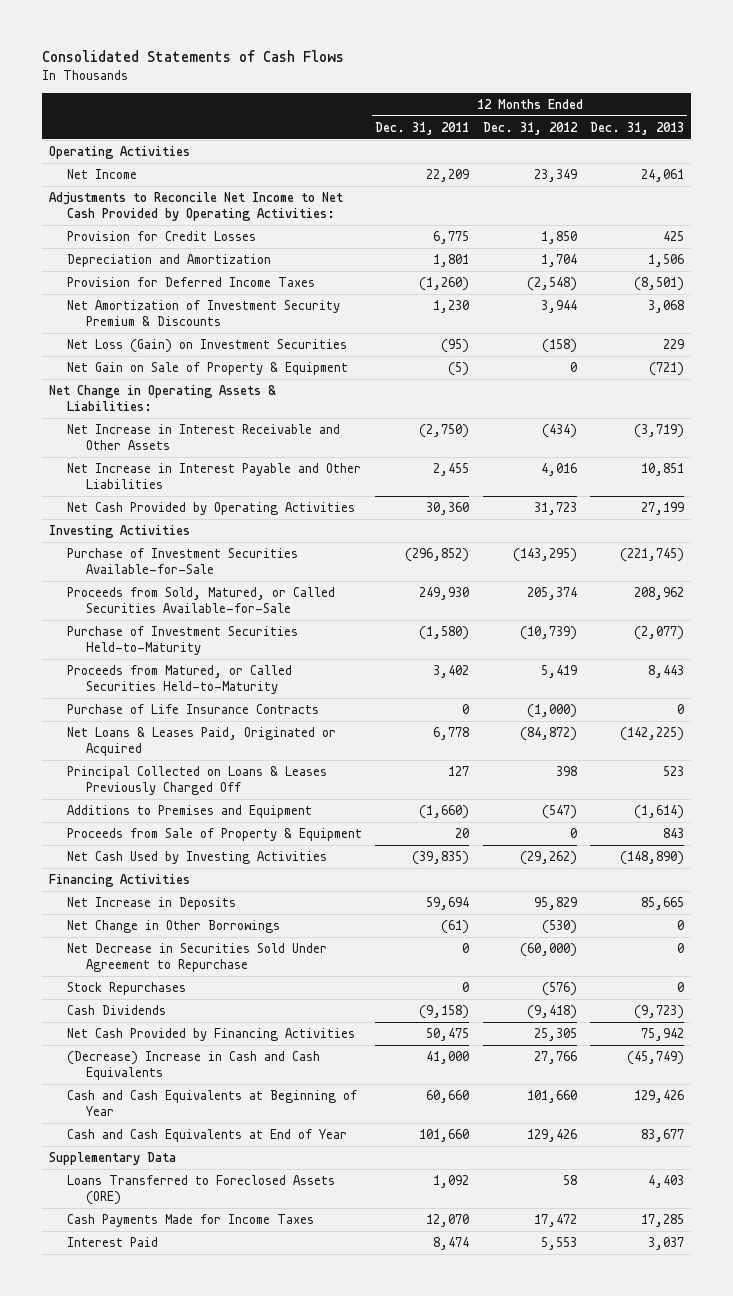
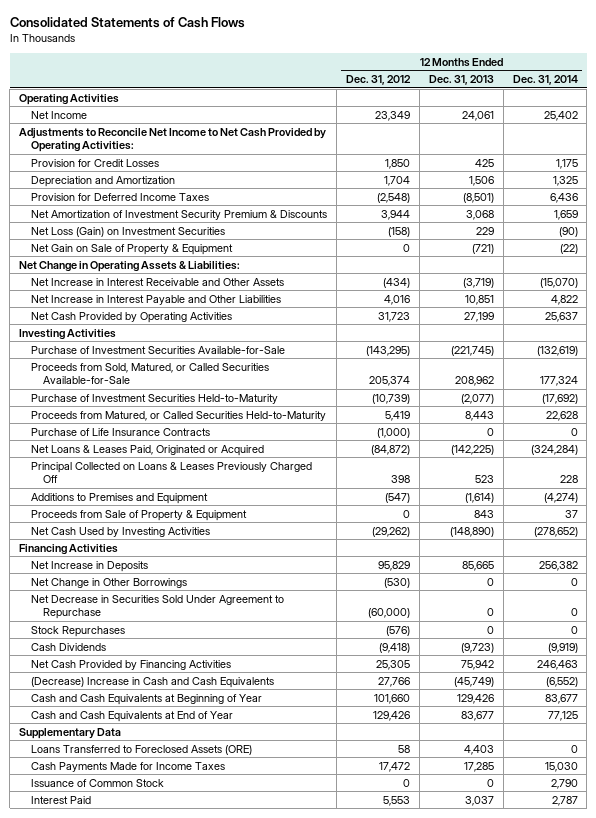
[375,121,470,135] Dec. 31, 2011 -> none
none -> [512,75,578,86] Dec. 31, 2014
none -> [30,778,164,787] Issuance of Common Stock

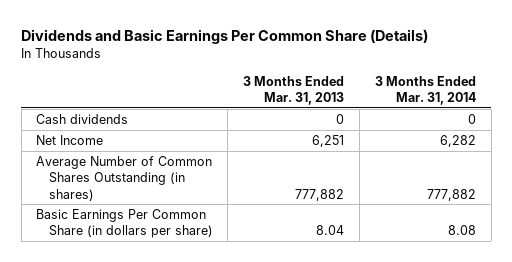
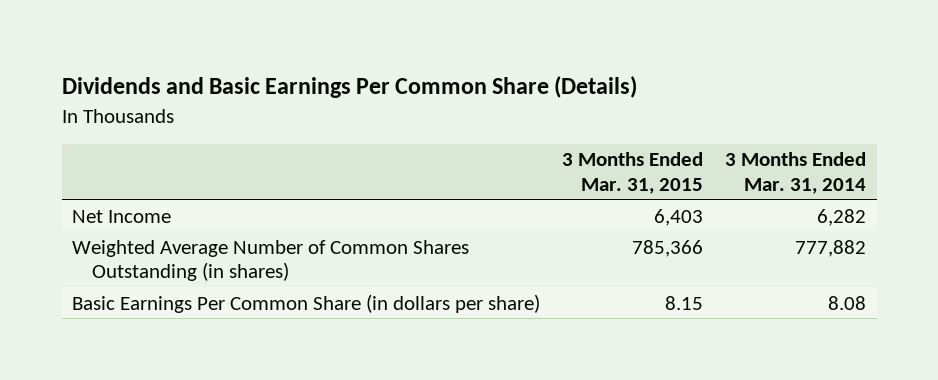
[243,75,345,105] 3 Months Ended Mar. 31, 2013 -> none
none -> [562,152,704,194] 3 Months Ended Mar. 31, 2015
[36,114,129,125] Cash dividends -> none
[36,156,213,201] Average Number of Common Shares Outstanding (in shares) -> [72,239,470,281] Weighted Average Number of Common Shares Outstanding (in shares)

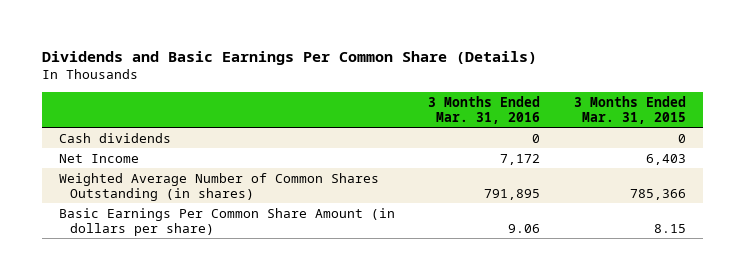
[724,152,866,194] 3 Months Ended Mar. 31, 2014 -> none
none -> [428,95,541,125] 3 Months Ended Mar. 31, 2016
none -> [58,132,171,143] Cash dividends
[72,293,541,313] Basic Earnings Per Common Share (in dollars per share) -> [58,207,395,236] Basic Earnings Per Common Share Amount (in dollars per share)

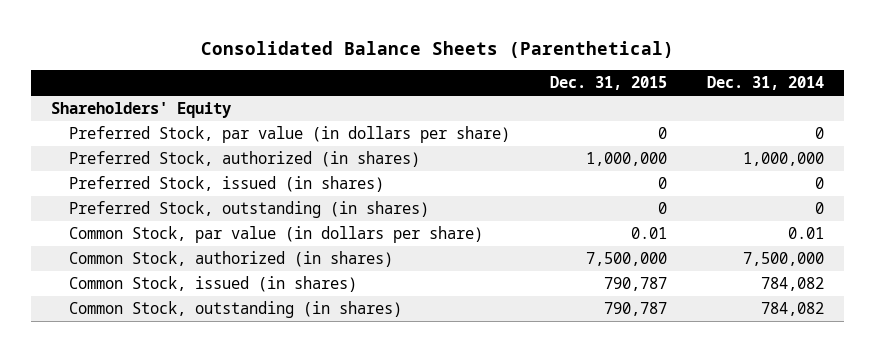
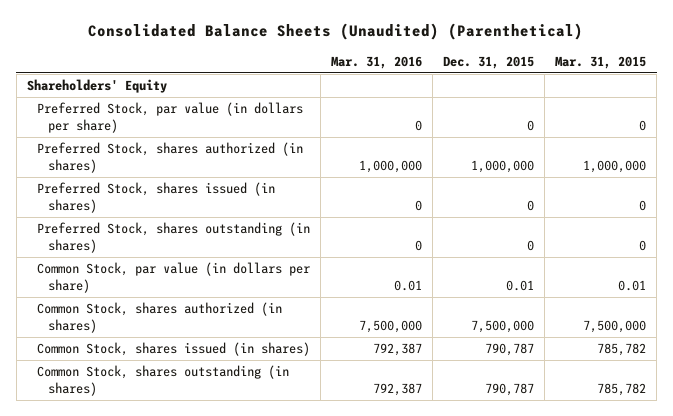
[200,40,674,58] Consolidated Balance Sheets (Parenthetical) -> [88,23,584,41] Consolidated Balance Sheets (Unaudited) (Parenthetical)
[707,76,825,91] Dec. 31, 2014 -> none
none -> [331,55,423,69] Mar. 31, 2016
none -> [555,55,647,69] Mar. 31, 2015
[68,150,420,167] Preferred Stock, authorized (in shares) -> [37,142,304,173] Preferred Stock, shares authorized (in shares)
[68,175,384,192] Preferred Stock, issued (in shares) -> [37,182,276,213] Preferred Stock, shares issued (in shares)
[68,200,429,218] Preferred Stock, outstanding (in shares) -> [37,222,311,253] Preferred Stock, shares outstanding (in shares)
[68,250,393,267] Common Stock, authorized (in shares) -> [37,302,283,333] Common Stock, shares authorized (in shares)
[68,275,357,292] Common Stock, issued (in shares) -> [37,342,311,357] Common Stock, shares issued (in shares)
[68,300,402,318] Common Stock, outstanding (in shares) -> [37,365,290,396] Common Stock, shares outstanding (in shares)

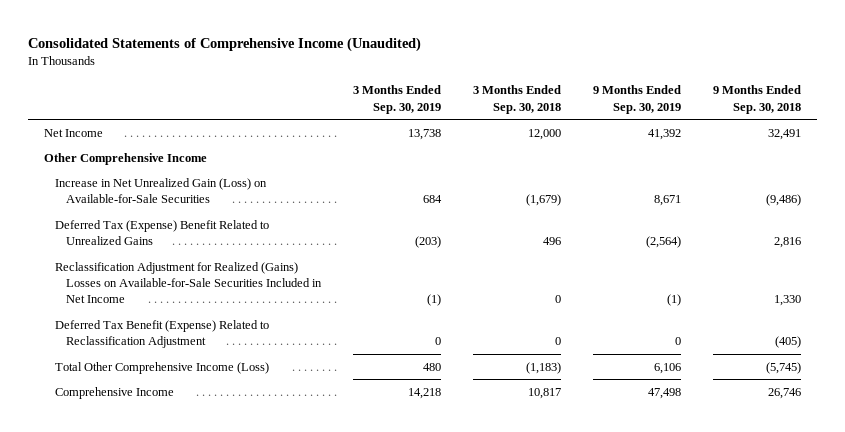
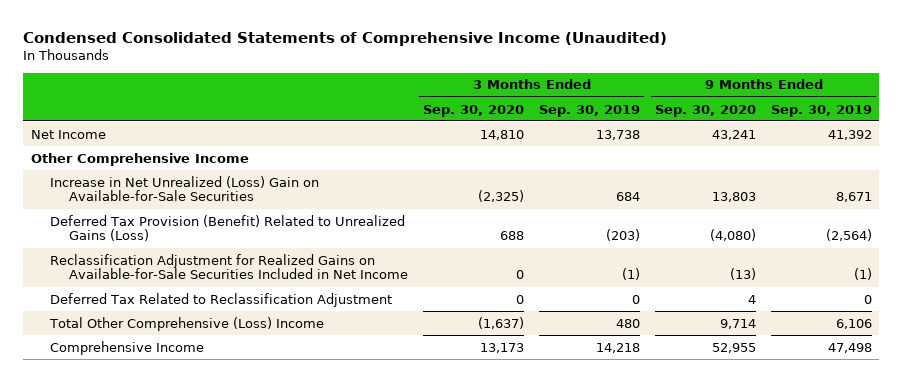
[28,36,422,52] Consolidated Statements of Comprehensive Income (Unaudited) -> [23,31,668,46] Condensed Consolidated Statements of Comprehensive Income (Unaudited)
[473,85,562,114] 3 Months Ended Sep. 30, 2018 -> none
[713,85,802,114] 9 Months Ended Sep. 30, 2018 -> none
none -> [423,104,525,117] Sep. 30, 2020
none -> [655,104,757,117] Sep. 30, 2020
[55,177,268,204] Increase in Net Unrealized Gain (Loss) on Available-for-Sale Securities -> [49,175,319,202] Increase in Net Unrealized (Loss) Gain on Available-for-Sale Securities
[55,219,270,246] Deferred Tax (Expense) Benefit Related to Unrealized Gains -> [49,214,405,242] Deferred Tax Provision (Benefit) Related to Unrealized Gains (Loss)
[55,261,323,304] Reclassification Adjustment for Realized (Gains) Losses on Available-for-Sale Securities Included in Net Income -> [49,253,409,280] Reclassification Adjustment for Realized Gains on Available-for-Sale Securities Included in Net Income
[55,319,270,349] Deferred Tax Benefit (Expense) Related to Reclassification Adjustment -> [49,292,392,307] Deferred Tax Related to Reclassification Adjustment
[55,361,270,374] Total Other Comprehensive Income (Loss) -> [48,316,324,331] Total Other Comprehensive (Loss) Income

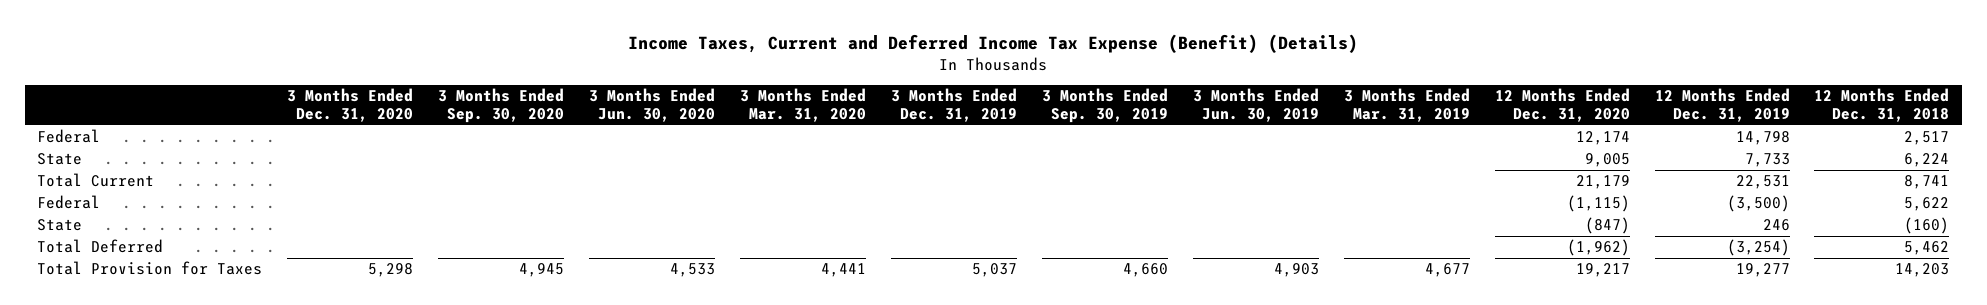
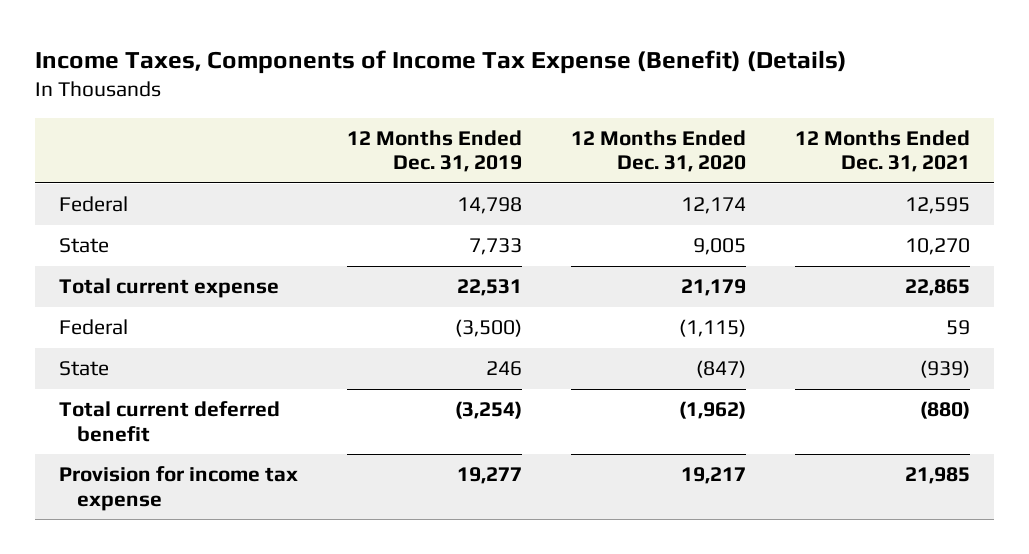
[628,33,1359,53] Income Taxes, Current and Deferred Income Tax Expense (Benefit) (Details) -> [35,49,848,74] Income Taxes, Components of Income Tax Expense (Benefit) (Details)
[287,88,414,123] 3 Months Ended Dec. 31, 2020 -> none
[438,88,565,124] 3 Months Ended Sep. 30, 2020 -> none
[589,88,716,123] 3 Months Ended Jun. 30, 2020 -> none
[740,88,867,123] 3 Months Ended Mar. 31, 2020 -> none
[890,88,1017,123] 3 Months Ended Dec. 31, 2019 -> none
[1041,88,1168,124] 3 Months Ended Sep. 30, 2019 -> none
[1192,88,1319,123] 3 Months Ended Jun. 30, 2019 -> none
[1343,88,1470,123] 3 Months Ended Mar. 31, 2019 -> none
[1814,88,1950,123] 12 Months Ended Dec. 31, 2018 -> none
none -> [794,129,970,173] 12 Months Ended Dec. 31, 2021
[37,173,155,188] Total Current -> [59,278,280,299] Total current expense
[37,239,164,254] Total Deferred -> [59,401,281,442] Total current deferred benefit
[37,261,263,276] Total Provision for Taxes -> [59,466,299,511] Provision for income tax expense

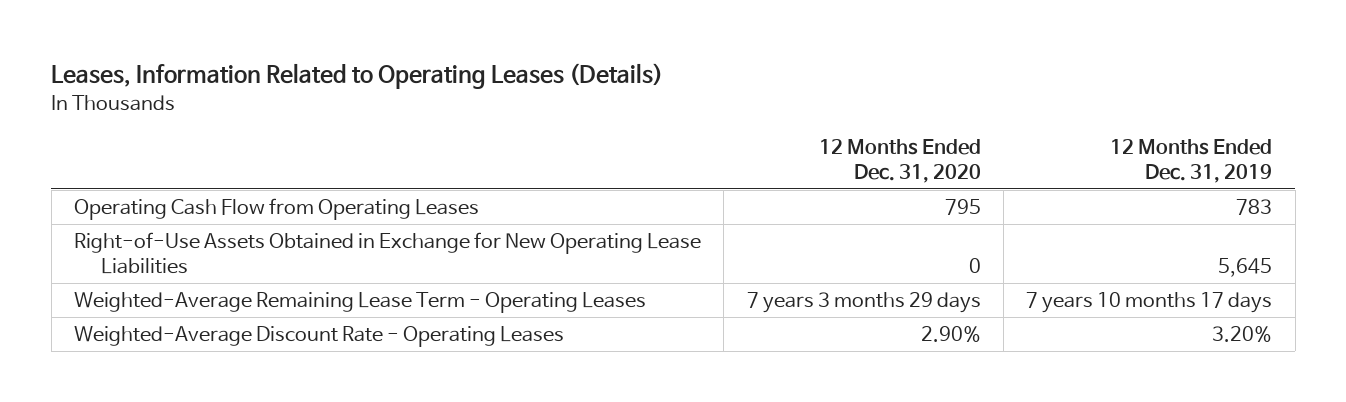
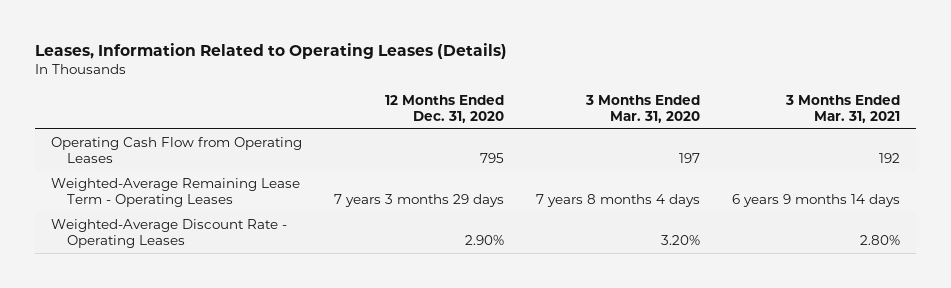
[1110,139,1273,183] 12 Months Ended Dec. 31, 2019 -> none
none -> [584,94,700,123] 3 Months Ended Mar. 31, 2020
none -> [784,94,900,123] 3 Months Ended Mar. 31, 2021
[73,232,701,275] Right-of-Use Assets Obtained in Exchange for New Operating Lease Liabilities -> none

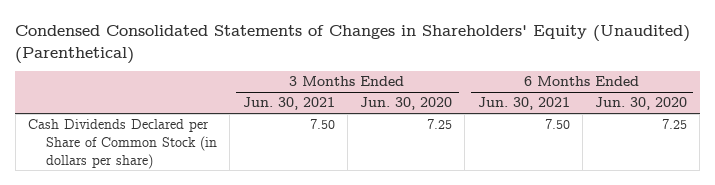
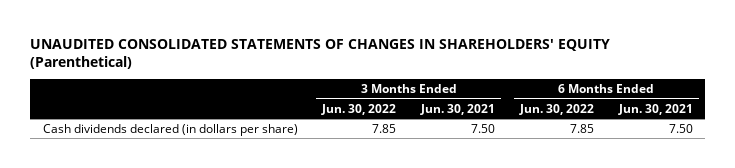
[15,25,691,64] Condensed Consolidated Statements of Changes in Shareholders' Equity (Unaudited) (Parenthetical) -> [30,38,611,70] UNAUDITED CONSOLIDATED STATEMENTS OF CHANGES IN SHAREHOLDERS' EQUITY (Parenthetical)
[360,97,453,111] Jun. 30, 2020 -> none
[595,97,688,111] Jun. 30, 2020 -> none
none -> [321,103,397,115] Jun. 30, 2022
none -> [518,103,594,115] Jun. 30, 2022
[27,119,218,169] Cash Dividends Declared per Share of Common Stock (in dollars per share) -> [42,123,298,136] Cash dividends declared (in dollars per share)

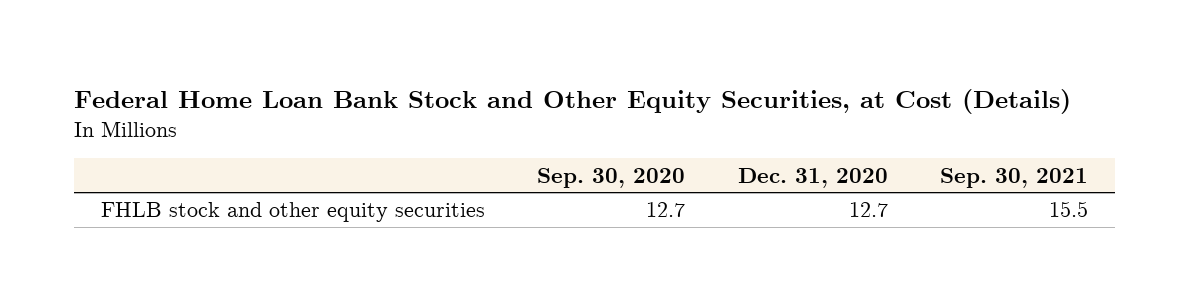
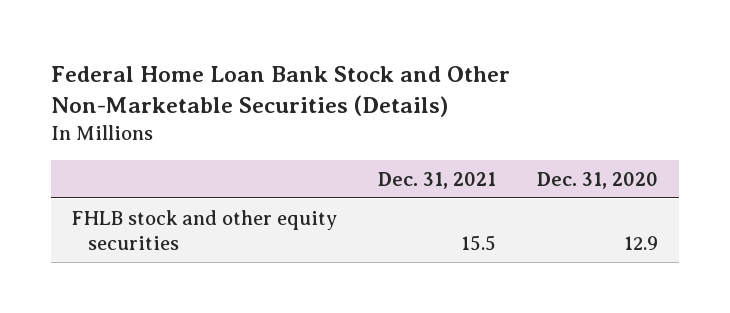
[74,88,1072,114] Federal Home Loan Bank Stock and Other Equity Securities, at Cost (Details) -> [50,65,510,117] Federal Home Loan Bank Stock and Other Non-Marketable Securities (Details)
[537,167,686,188] Sep. 30, 2020 -> none
[940,167,1089,188] Sep. 30, 2021 -> none
none -> [378,171,497,189] Dec. 31, 2021
[848,202,888,218] 12.7 -> [624,235,659,250] 12.9

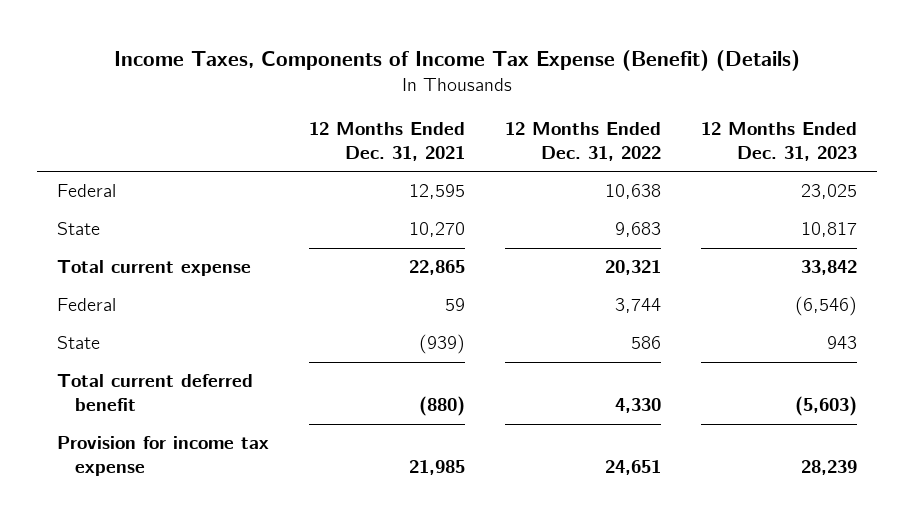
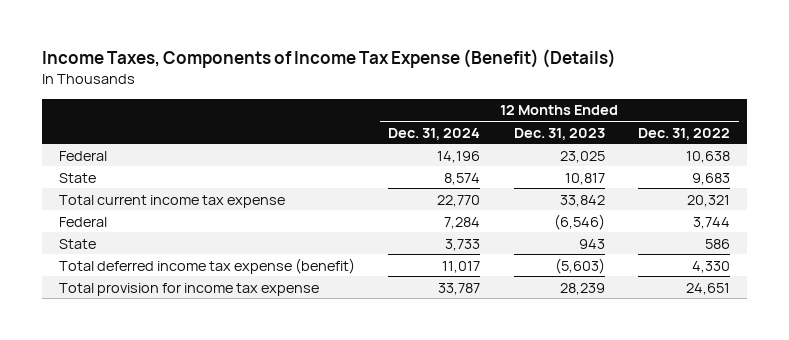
[309,121,466,161] 12 Months Ended Dec. 31, 2021 -> none
none -> [388,127,481,140] Dec. 31, 2024
[57,260,252,277] Total current expense -> [58,194,285,208] Total current income tax expense
[57,374,254,412] Total current deferred benefit -> [58,257,355,274] Total deferred income tax expense (benefit)
[57,436,270,477] Provision for income tax expense -> [58,282,319,296] Total provision for income tax expense

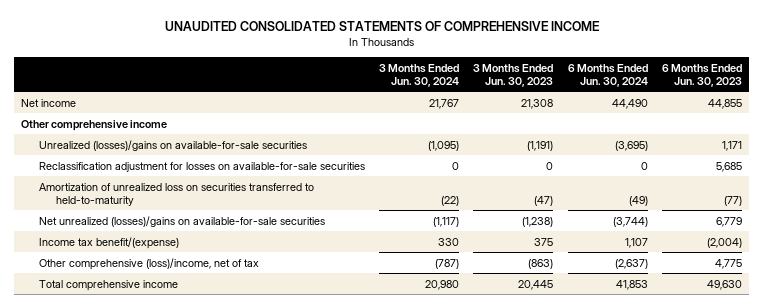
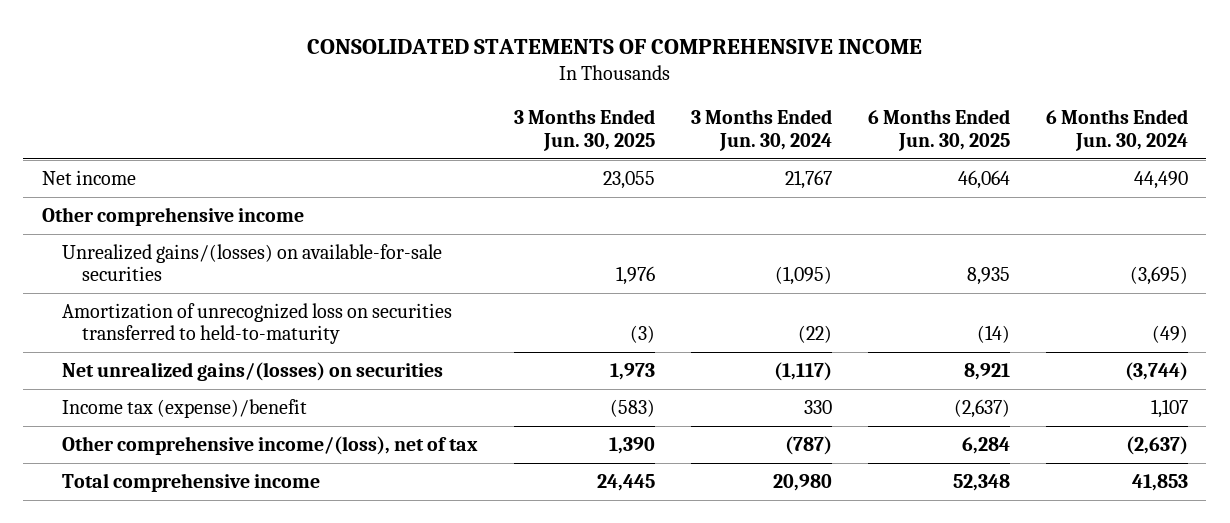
[164,21,600,32] UNAUDITED CONSOLIDATED STATEMENTS OF COMPREHENSIVE INCOME -> [306,38,922,54] CONSOLIDATED STATEMENTS OF COMPREHENSIVE INCOME
[473,63,554,87] 3 Months Ended Jun. 30, 2023 -> none
[662,63,743,87] 6 Months Ended Jun. 30, 2023 -> none
none -> [513,109,655,151] 3 Months Ended Jun. 30, 2025
none -> [868,109,1011,151] 6 Months Ended Jun. 30, 2025
[38,161,365,172] Reclassification adjustment for losses on available-for-sale securities -> none
[38,139,307,151] Unrealized (losses)/gains on available-for-sale securities -> [61,243,442,282] Unrealized gains/(losses) on available-for-sale securities
[38,182,314,206] Amortization of unrealized loss on securities transferred to held-to-maturity -> [61,302,452,345] Amortization of unrecognized loss on securities transferred to held-to-maturity
[38,215,325,227] Net unrealized (losses)/gains on available-for-sale securities -> [61,361,443,381] Net unrealized gains/(losses) on securities
[38,236,179,249] Income tax benefit/(expense) -> [61,398,307,418] Income tax (expense)/benefit
[38,257,259,270] Other comprehensive (loss)/income, net of tax -> [61,435,478,455] Other comprehensive income/(loss), net of tax

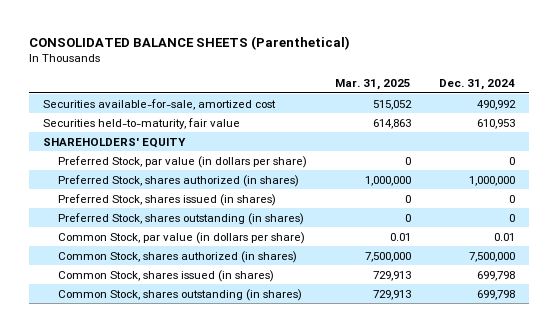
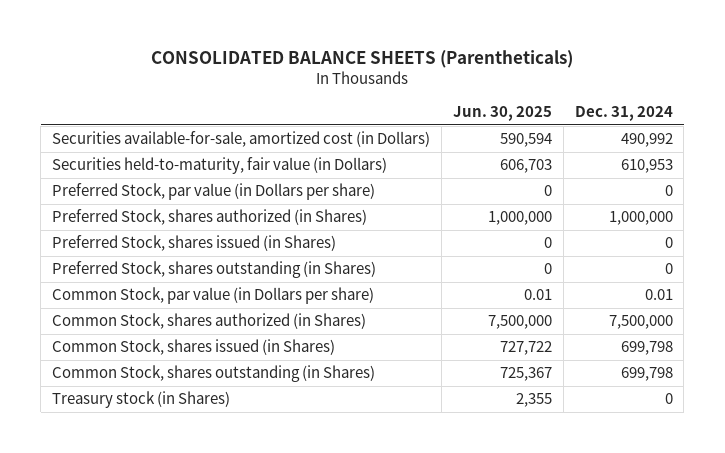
[29,35,351,50] CONSOLIDATED BALANCE SHEETS (Parenthetical) -> [151,49,574,68] CONSOLIDATED BALANCE SHEETS (Parentheticals)
[334,79,411,91] Mar. 31, 2025 -> none
none -> [452,106,552,122] Jun. 30, 2025
[43,137,187,148] SHAREHOLDERS' EQUITY -> none
[43,98,277,110] Securities available-for-sale, amortized cost -> [52,131,431,148] Securities available-for-sale, amortized cost (in Dollars)
[43,117,241,129] Securities held-to-maturity, fair value -> [52,157,388,175] Securities held-to-maturity, fair value (in Dollars)
[57,155,307,168] Preferred Stock, par value (in dollars per share) -> [52,183,376,201] Preferred Stock, par value (in Dollars per share)
[57,174,299,187] Preferred Stock, shares authorized (in shares) -> [52,209,368,226] Preferred Stock, shares authorized (in Shares)
[57,193,276,206] Preferred Stock, shares issued (in shares) -> [52,235,337,252] Preferred Stock, shares issued (in Shares)
[57,212,304,225] Preferred Stock, shares outstanding (in shares) -> [52,261,377,279] Preferred Stock, shares outstanding (in Shares)
[57,231,305,244] Common Stock, par value (in dollars per share) -> [52,287,375,305] Common Stock, par value (in Dollars per share)
[57,250,297,263] Common Stock, shares authorized (in shares) -> [52,313,367,330] Common Stock, shares authorized (in Shares)
[57,269,274,282] Common Stock, shares issued (in shares) -> [52,339,336,356] Common Stock, shares issued (in Shares)
[57,288,302,301] Common Stock, shares outstanding (in shares) -> [52,365,376,383] Common Stock, shares outstanding (in Shares)
none -> [52,391,231,409] Treasury stock (in Shares)

